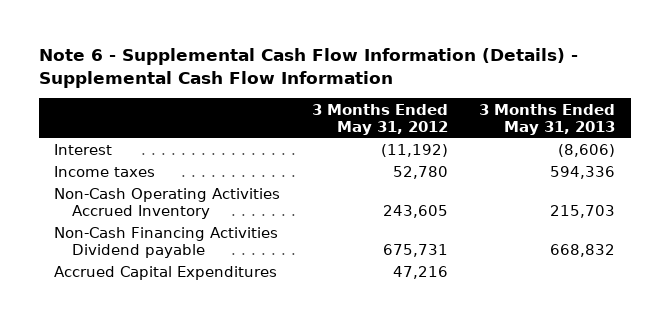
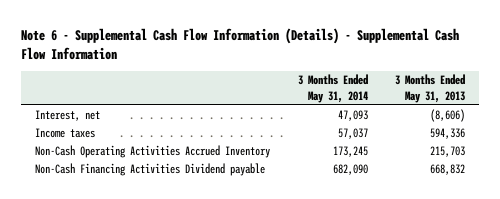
[311,103,448,135] 3 Months Ended May 31, 2012 -> none
none -> [297,74,368,103] 3 Months Ended May 31, 2014
[54,144,113,156] Interest -> [35,110,101,122] Interest, net
[54,266,278,281] Accrued Capital Expenditures -> none

